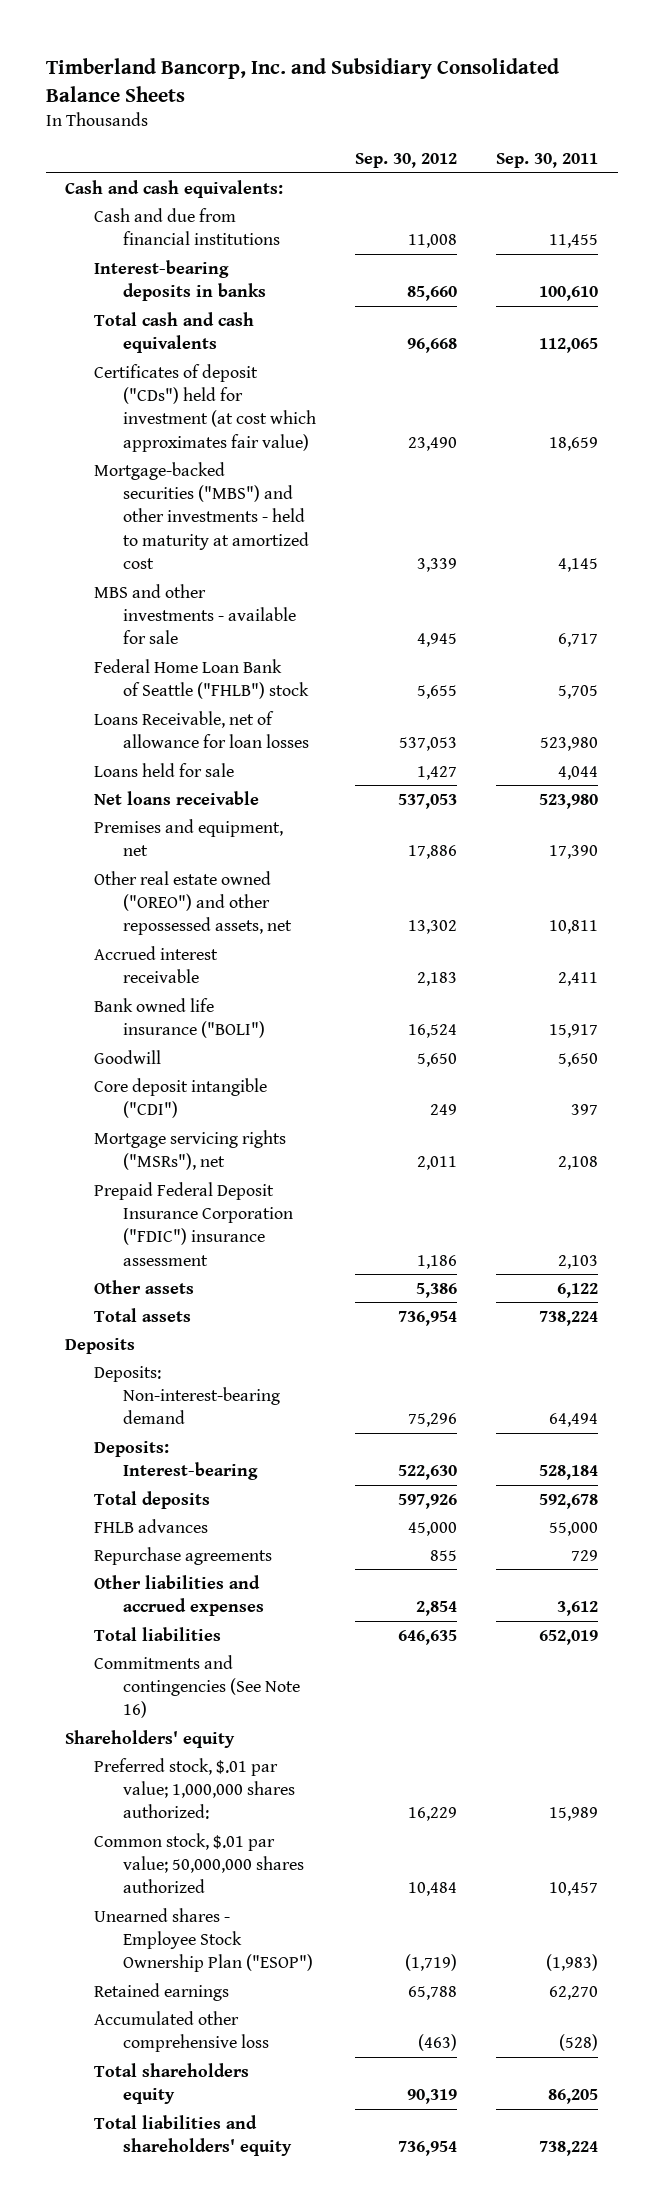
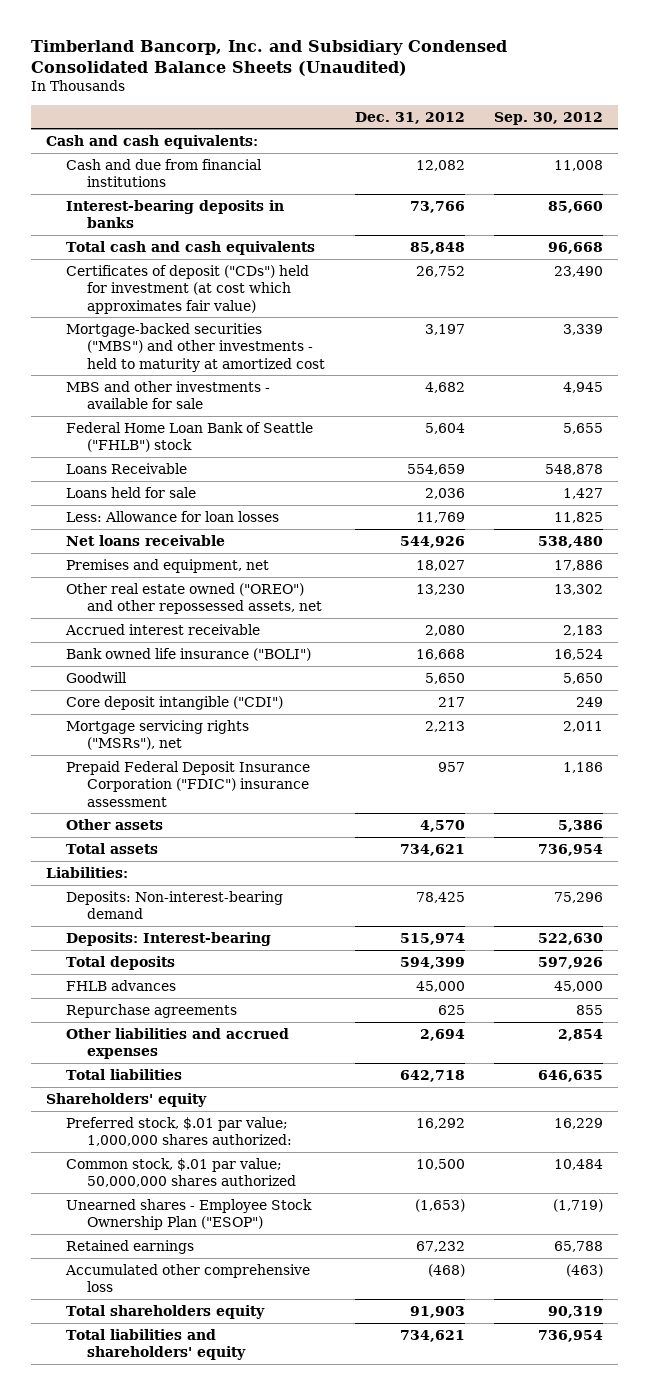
[45,57,559,102] Timberland Bancorp, Inc. and Subsidiary Consolidated Balance Sheets -> [31,40,508,77] Timberland Bancorp, Inc. and Subsidiary Condensed Consolidated Balance Sheets (Unaudited)
[496,153,599,169] Sep. 30, 2011 -> none
none -> [354,111,465,124] Dec. 31, 2012
[94,710,310,749] Loans Receivable, net of allowance for loan losses -> none
none -> [66,462,188,474] Loans Receivable
none -> [66,510,280,522] Less: Allowance for loan losses
[398,793,458,809] 537,053 -> [538,535,604,548] 538,480
[65,1337,136,1354] Deposits -> none
none -> [45,866,128,878] Liabilities:
[94,1654,301,1719] Commitments and contingencies (See Note 16) -> none

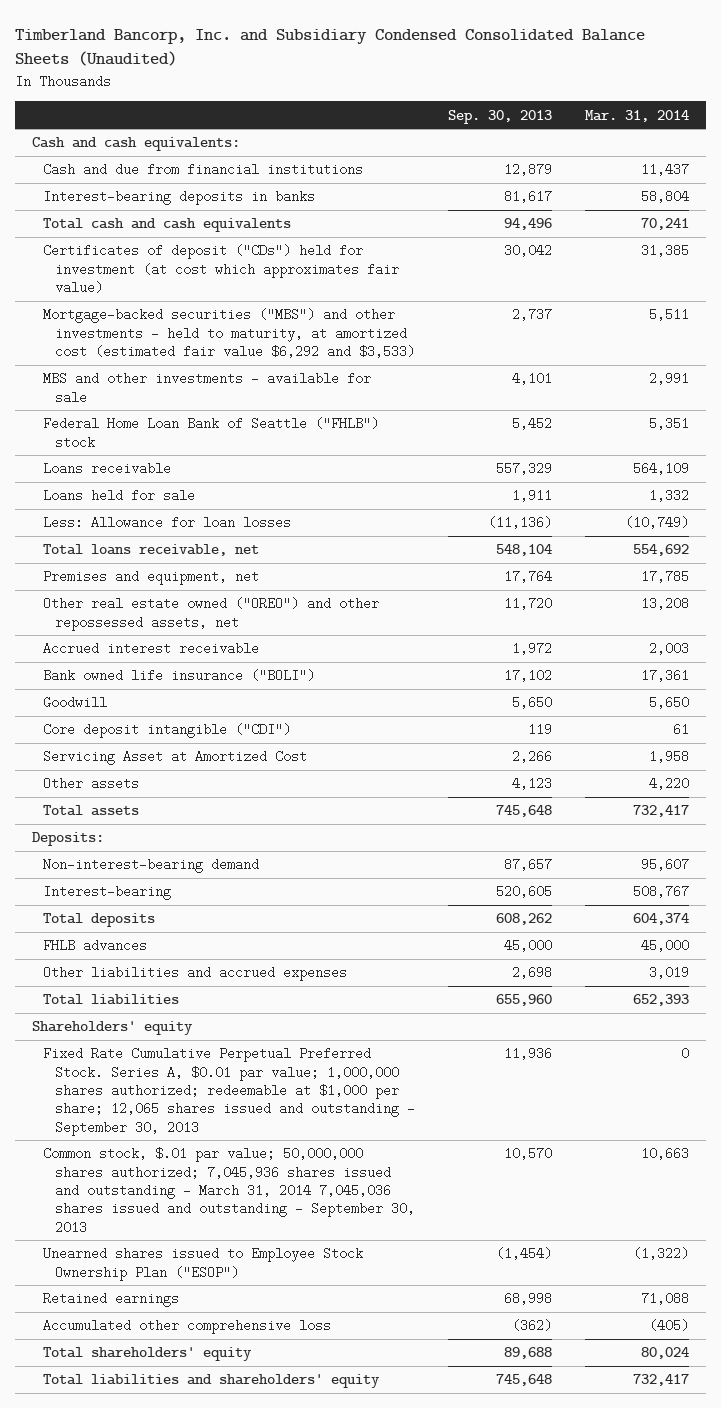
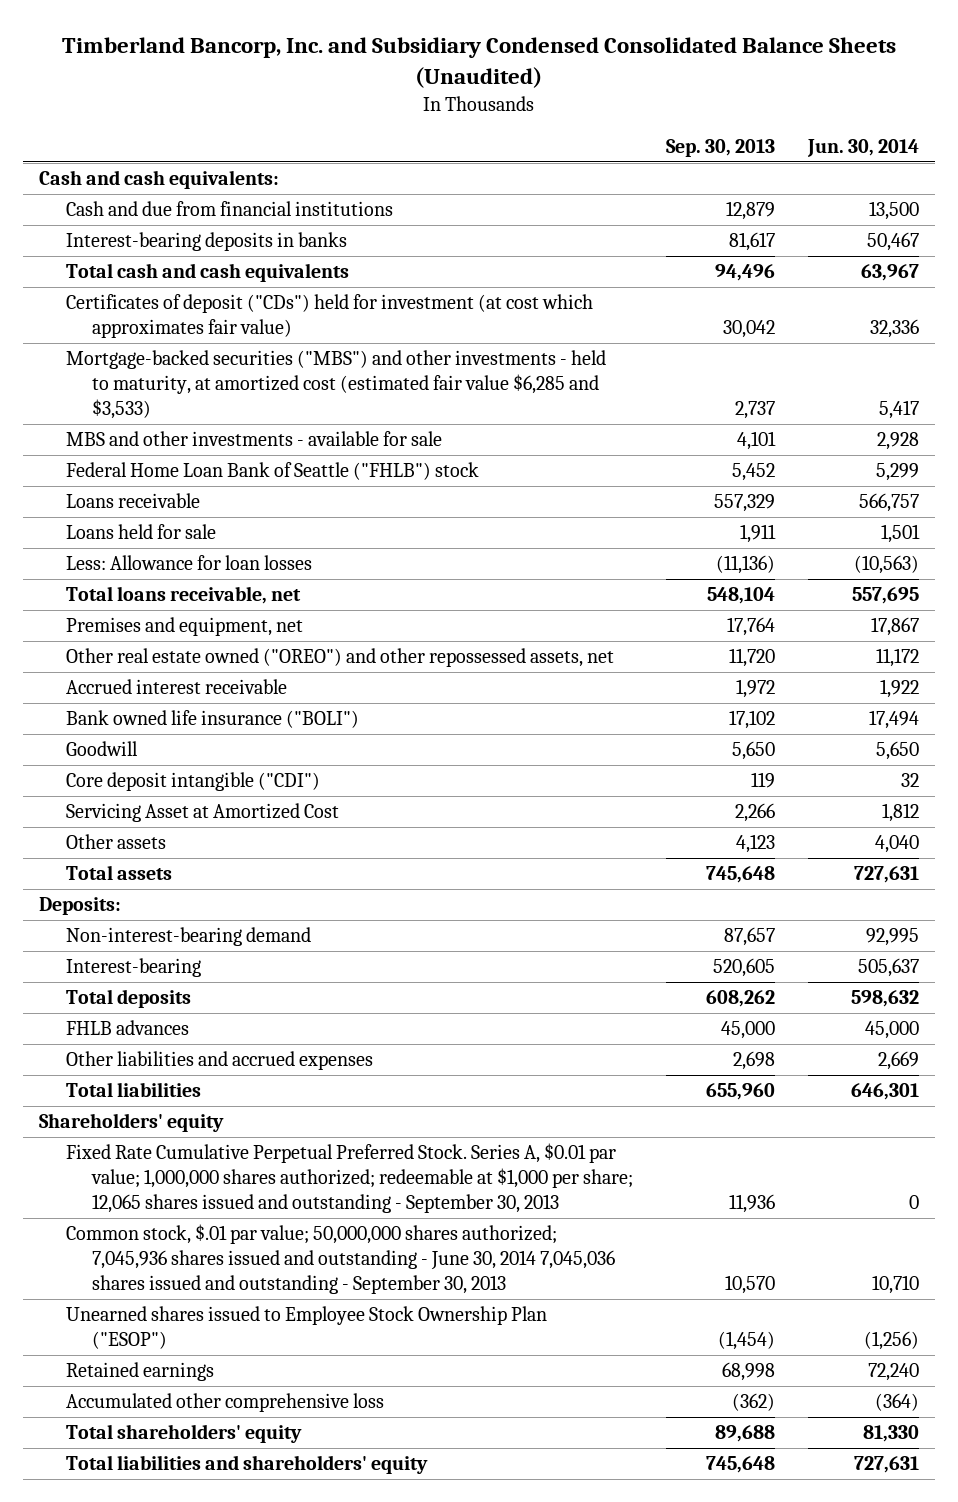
[585,109,690,122] Mar. 31, 2014 -> none
none -> [806,139,919,158] Jun. 30, 2014
[43,308,415,358] Mortgage-backed securities ("MBS") and other investments - held to maturity, at amortized cost (estimated fair value $6,292 and $3,533) -> [65,350,606,420] Mortgage-backed securities ("MBS") and other investments - held to maturity, at amortized cost (estimated fair value $6,285 and $3,533)
[43,1147,415,1234] Common stock, $.01 par value; 50,000,000 shares authorized; 7,045,936 shares issued and outstanding - March 31, 2014 7,045,036 shares issued and outstanding - September 30, 2013 -> [65,1224,615,1295] Common stock, $.01 par value; 50,000,000 shares authorized; 7,045,936 shares issued and outstanding - June 30, 2014 7,045,036 shares issued and outstanding - September 30, 2013

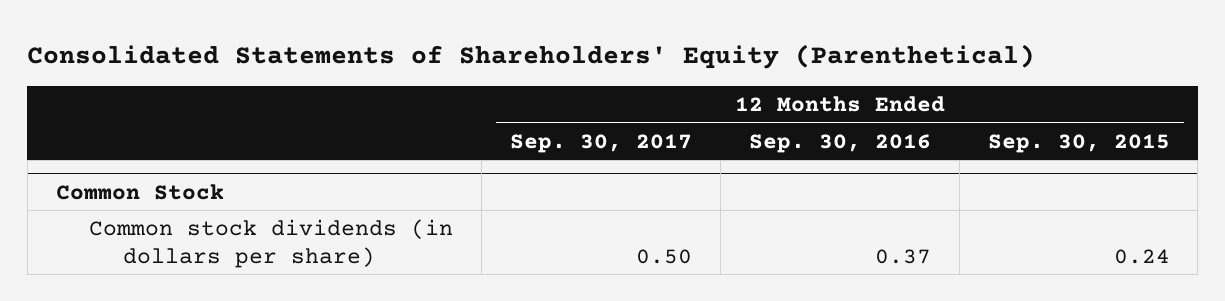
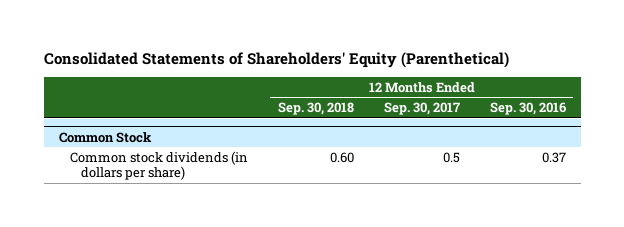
[987,133,1170,153] Sep. 30, 2015 -> none
none -> [277,102,354,116] Sep. 30, 2018
[636,248,693,264] 0.50 -> [442,152,460,164] 0.5

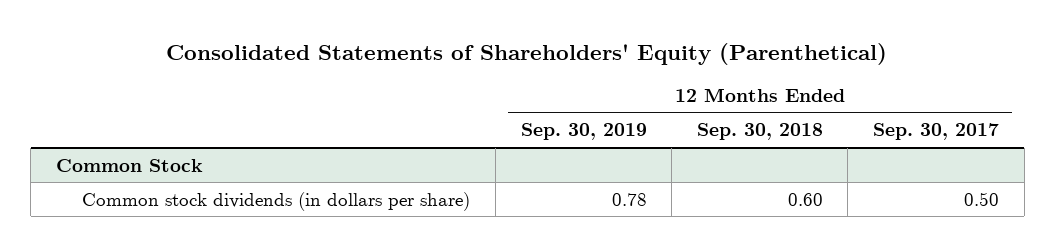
[489,102,566,116] Sep. 30, 2016 -> none
none -> [520,123,647,141] Sep. 30, 2019
[442,152,460,164] 0.5 -> [963,191,999,206] 0.50

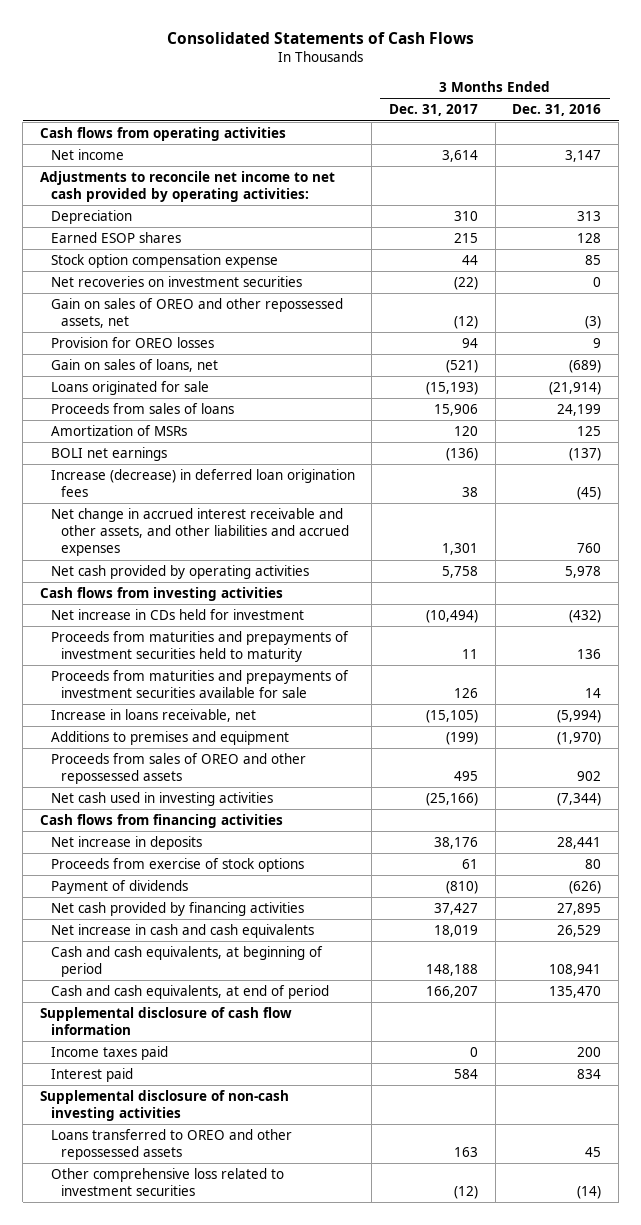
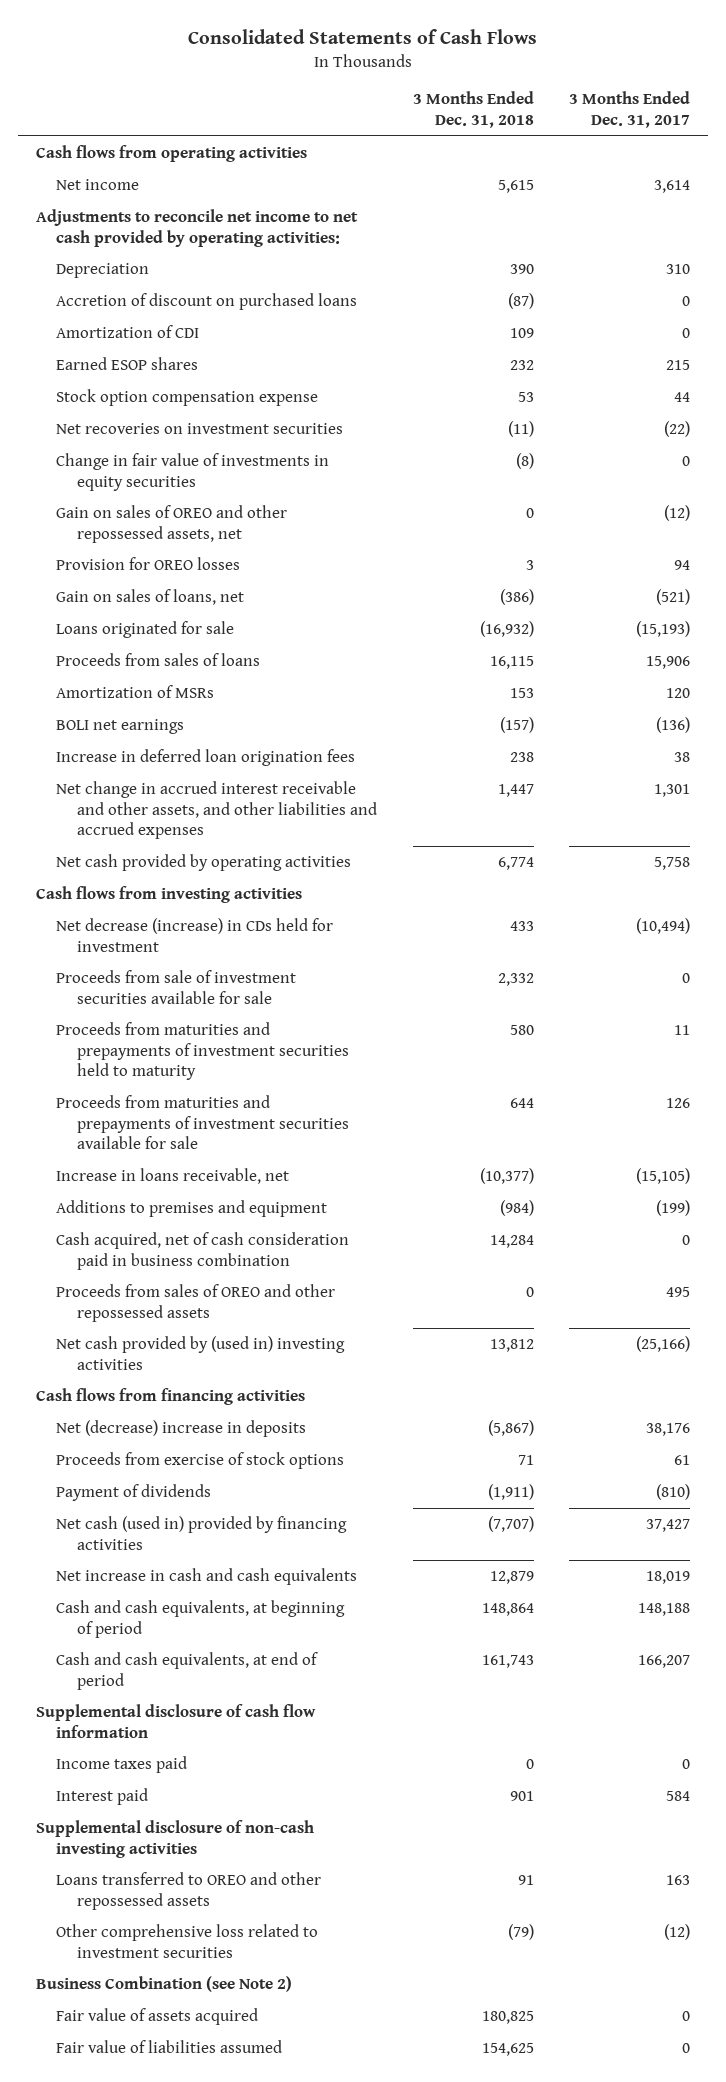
[512,104,602,117] Dec. 31, 2016 -> none
none -> [412,91,534,129] 3 Months Ended Dec. 31, 2018
none -> [56,292,358,310] Accretion of discount on purchased loans
none -> [56,324,200,338] Amortization of CDI
none -> [56,452,330,491] Change in fair value of investments in equity securities
[50,469,355,498] Increase (decrease) in deferred loan origination fees -> [56,748,356,766] Increase in deferred loan origination fees
[50,609,304,621] Net increase in CDs held for investment -> [56,917,334,952] Net decrease (increase) in CDs held for investment
none -> [56,969,297,1004] Proceeds from sale of investment securities available for sale
none -> [56,1231,350,1270] Cash acquired, net of cash consideration paid in business combination
[50,792,273,807] Net cash used in investing activities -> [56,1335,346,1370] Net cash provided by (used in) investing activities
[50,836,202,851] Net increase in deposits -> [56,1419,307,1437] Net (decrease) increase in deposits
[50,902,304,917] Net cash provided by financing activities -> [56,1515,348,1550] Net cash (used in) provided by financing activities
none -> [35,1975,292,1992] Business Combination (see Note 2)
none -> [56,2007,259,2025] Fair value of assets acquired
none -> [56,2039,283,2053] Fair value of liabilities assumed

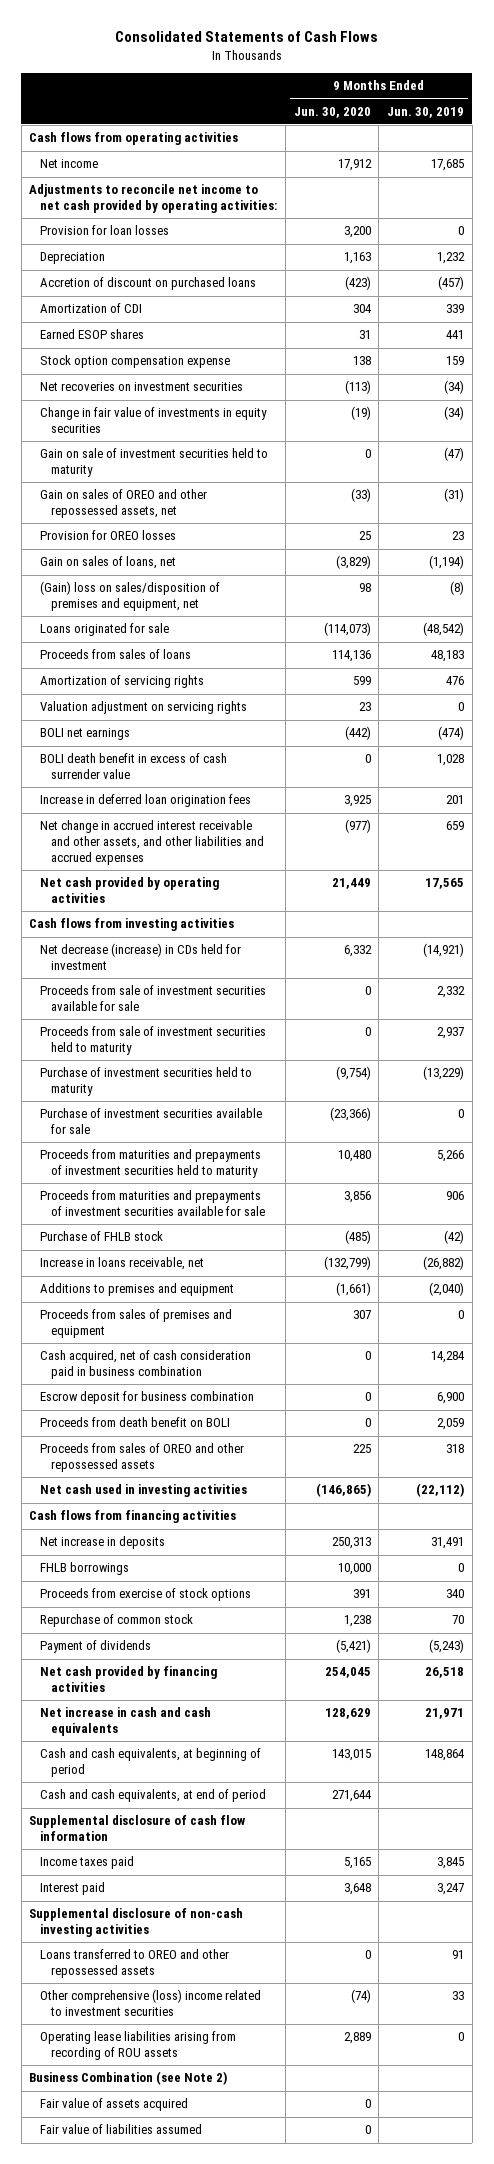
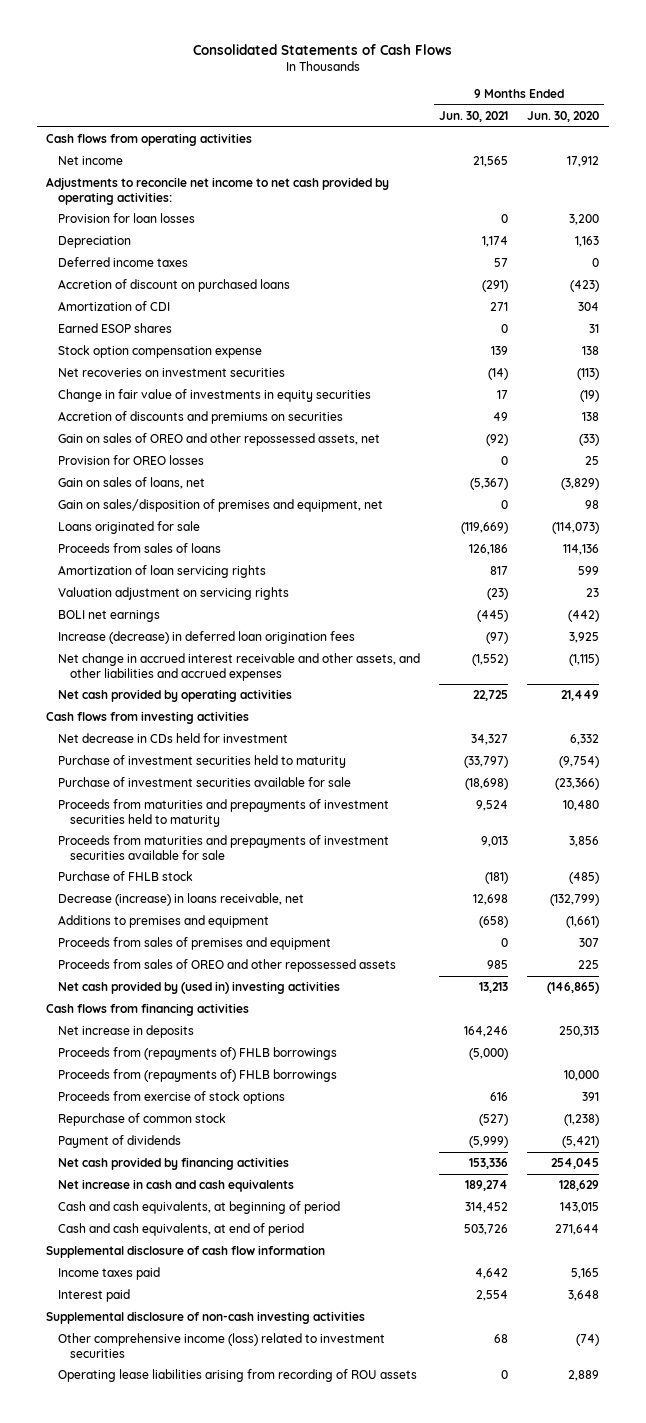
[387,106,465,118] Jun. 30, 2019 -> none
none -> [439,110,509,122] Jun. 30, 2021
none -> [58,257,189,268] Deferred income taxes
[40,448,269,478] Gain on sale of investment securities held to maturity -> none
none -> [58,411,344,425] Accretion of discounts and premiums on securities
[40,581,221,612] (Gain) loss on sales/disposition of premises and equipment, net -> [58,499,384,513] Gain on sales/disposition of premises and equipment, net
[40,675,205,689] Amortization of servicing rights -> [58,565,267,579] Amortization of loan servicing rights
[40,753,228,780] BOLI death benefit in excess of cash surrender value -> none
[40,794,252,808] Increase in deferred loan origination fees -> [58,631,356,645] Increase (decrease) in deferred loan origination fees
[344,819,371,834] (977) -> [569,654,600,667] (1,115)
[40,985,267,1012] Proceeds from sale of investment securities available for sale -> none
[40,1026,267,1056] Proceeds from sale of investment securities held to maturity -> none
[40,943,242,971] Net decrease (increase) in CDs held for investment -> [58,733,289,744] Net decrease in CDs held for investment
[40,1257,205,1271] Increase in loans receivable, net -> [58,893,305,907] Decrease (increase) in loans receivable, net
[40,1350,252,1380] Cash acquired, net of cash consideration paid in business combination -> none
[40,1391,255,1405] Escrow deposit for business combination -> none
[40,1417,231,1428] Proceeds from death benefit on BOLI -> none
[40,1484,248,1498] Net cash used in investing activities -> [58,981,341,995] Net cash provided by (used in) investing activities
none -> [58,1047,338,1061] Proceeds from (repayments of) FHLB borrowings
[40,1562,130,1576] FHLB borrowings -> [58,1069,338,1083] Proceeds from (repayments of) FHLB borrowings
[343,1615,371,1628] 1,238 -> [564,1114,600,1127] (1,238)
[40,1949,230,1979] Loans transferred to OREO and other repossessed assets -> none
[40,1989,262,2017] Other comprehensive (loss) income related to investment securities -> [58,1333,386,1358] Other comprehensive income (loss) related to investment securities
[29,2071,228,2086] Business Combination (see Note 2) -> none
[40,2098,189,2112] Fair value of assets acquired -> none
[40,2124,203,2135] Fair value of liabilities assumed -> none

